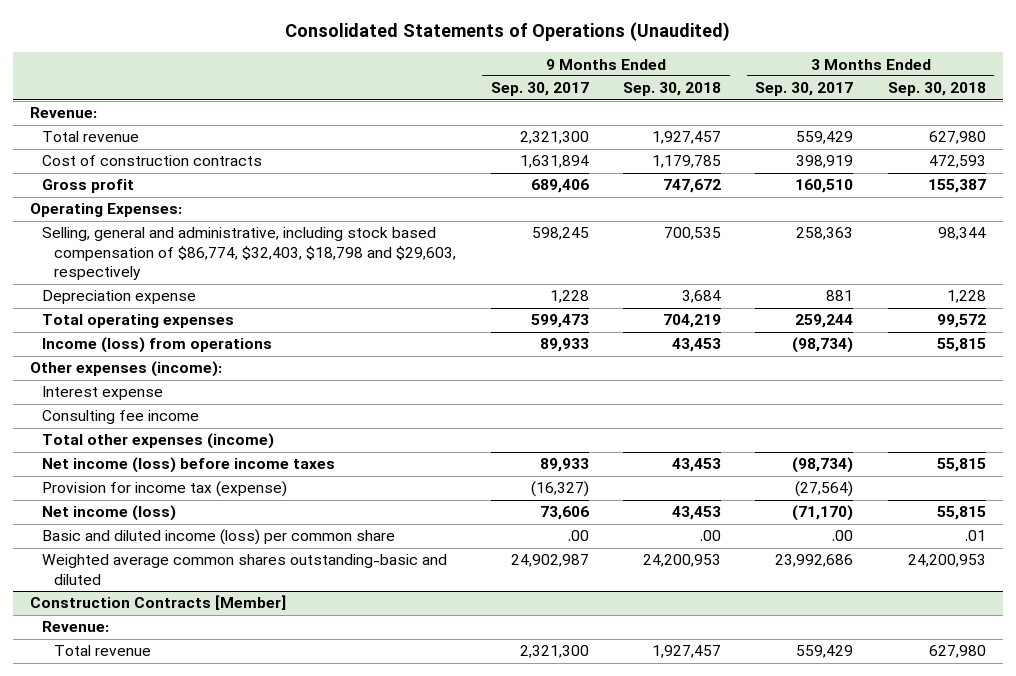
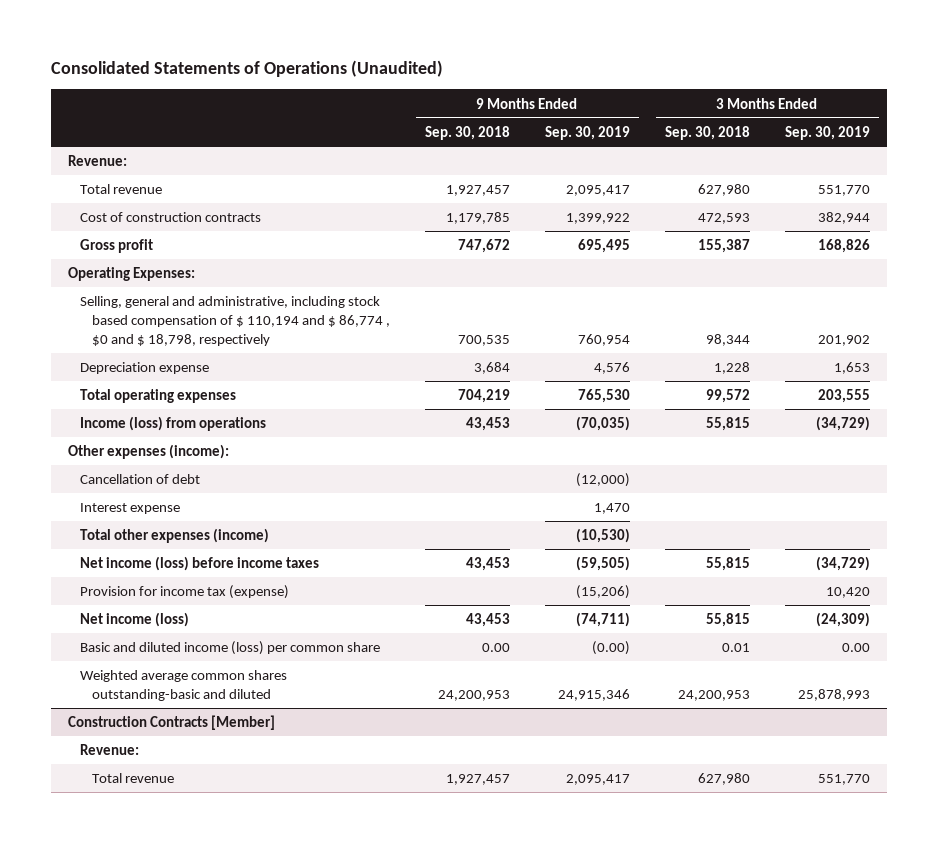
[490,82,589,97] Sep. 30, 2017 -> none
[755,82,854,97] Sep. 30, 2017 -> none
none -> [544,125,630,140] Sep. 30, 2019
none -> [784,125,870,140] Sep. 30, 2019
[42,227,457,281] Selling, general and administrative, including stock based compensation of $86,774, $32,403, $18,798 and $29,603, respectively -> [80,296,390,347] Selling, general and administrative, including stock based compensation of $ 110,194 and $ 86,774 , $0 and $ 18,798, respectively
none -> [80,474,201,485] Cancellation of debt
[42,410,200,425] Consulting fee income -> none
[699,530,721,542] .00 -> [481,643,510,653] 0.00
[964,530,986,542] .01 -> [721,643,750,653] 0.01

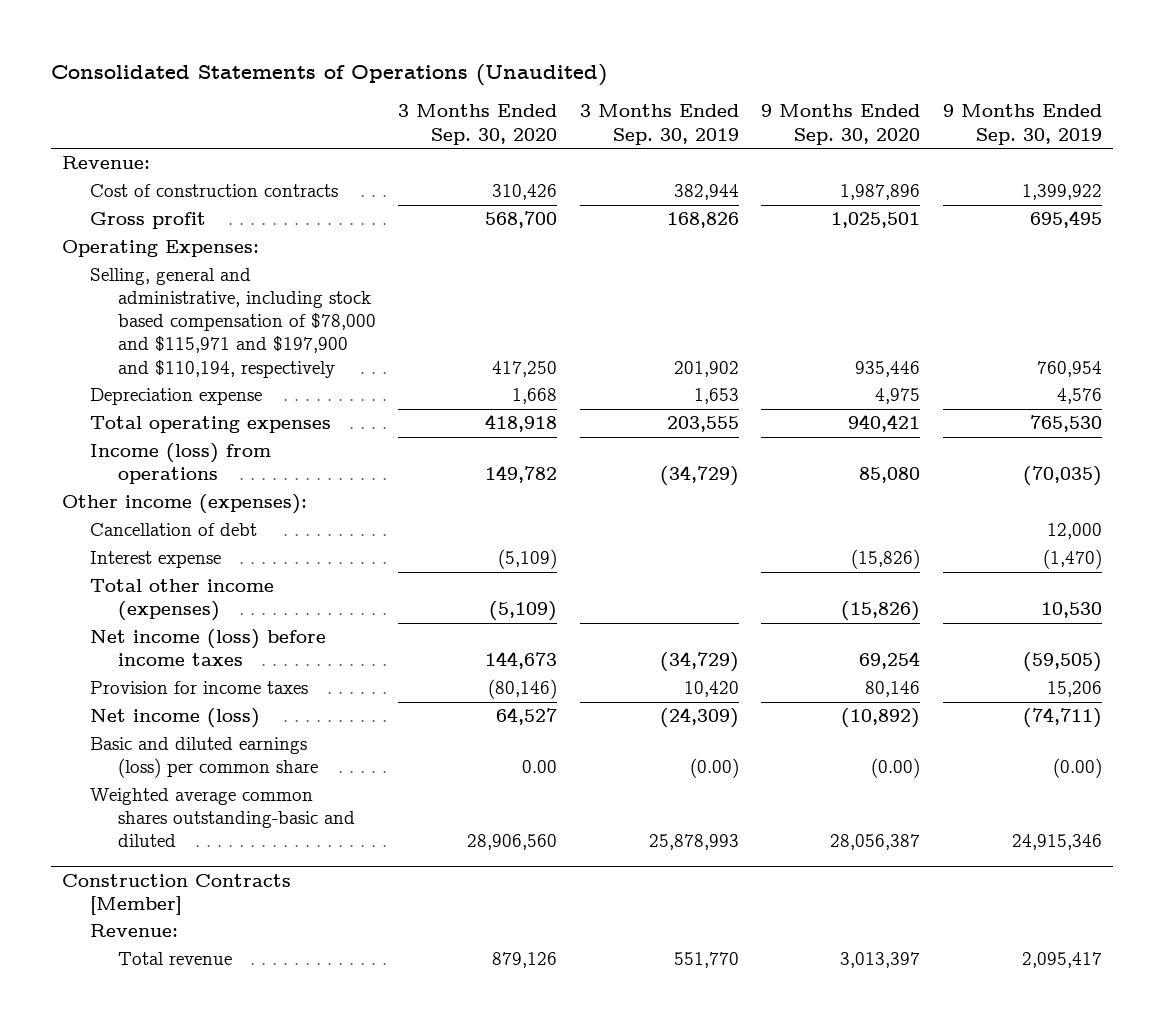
[424,125,510,140] Sep. 30, 2018 -> none
[664,125,750,140] Sep. 30, 2018 -> none
none -> [398,104,558,145] 3 Months Ended Sep. 30, 2020
none -> [761,104,921,145] 9 Months Ended Sep. 30, 2020
[80,184,163,195] Total revenue -> none
[80,296,390,347] Selling, general and administrative, including stock based compensation of $ 110,194 and $ 86,774 , $0 and $ 18,798, respectively -> [89,268,376,378] Selling, general and administrative, including stock based compensation of $78,000 and $115,971 and $197,900 and $110,194, respectively
[68,444,230,460] Other expenses (income): -> [61,494,307,515] Other income (expenses):
[575,473,630,488] (12,000) -> [1046,523,1102,540] 12,000
[593,503,630,515] 1,470 -> [1042,549,1102,570] (1,470)
[80,528,270,544] Total other expenses (income) -> [89,579,274,622] Total other income (expenses)
[575,528,630,544] (10,530) -> [1040,602,1102,619] 10,530
[80,585,290,600] Provision for income tax (expense) -> [89,681,308,695] Provision for income taxes
[575,585,630,600] (15,206) -> [1046,681,1102,698] 15,206
[80,641,381,656] Basic and diluted income (loss) per common share -> [89,737,318,779] Basic and diluted earnings (loss) per common share
[841,643,870,653] 0.00 -> [689,758,739,779] (0.00)

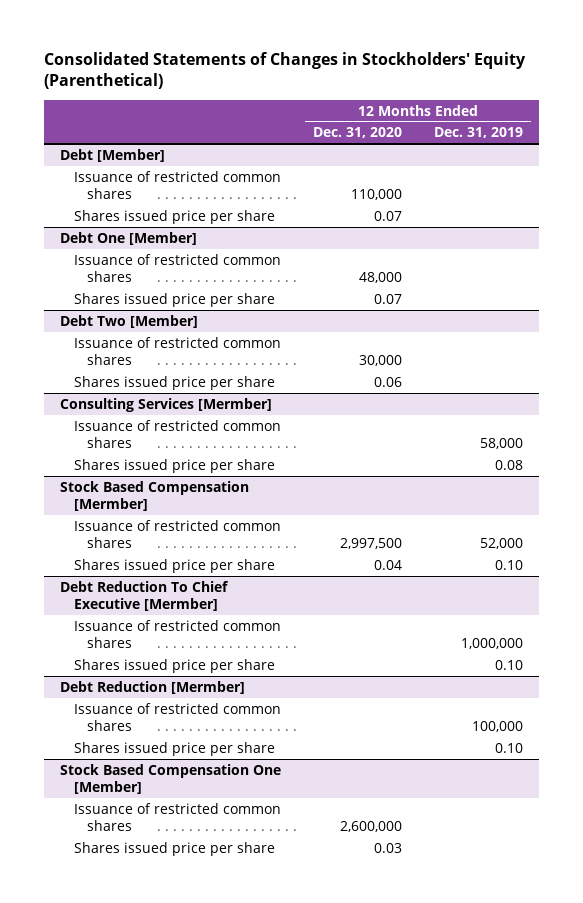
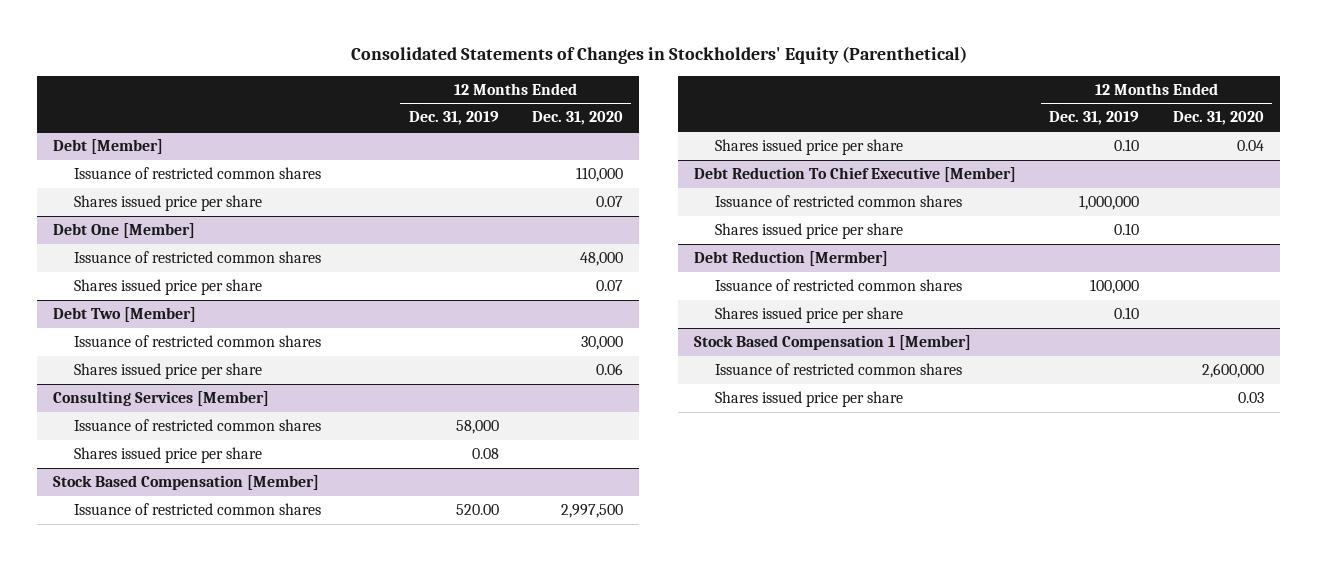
[60,397,273,412] Consulting Services [Mermber] -> [53,391,270,407] Consulting Services [Member]
[60,480,250,511] Stock Based Compensation [Mermber] -> [53,475,320,491] Stock Based Compensation [Member]
[479,537,523,549] 52,000 -> [455,504,499,516] 520.00
[60,580,230,611] Debt Reduction To Chief Executive [Mermber] -> [694,167,1017,183] Debt Reduction To Chief Executive [Member]
[60,763,282,794] Stock Based Compensation One [Member] -> [694,335,972,351] Stock Based Compensation 1 [Member]

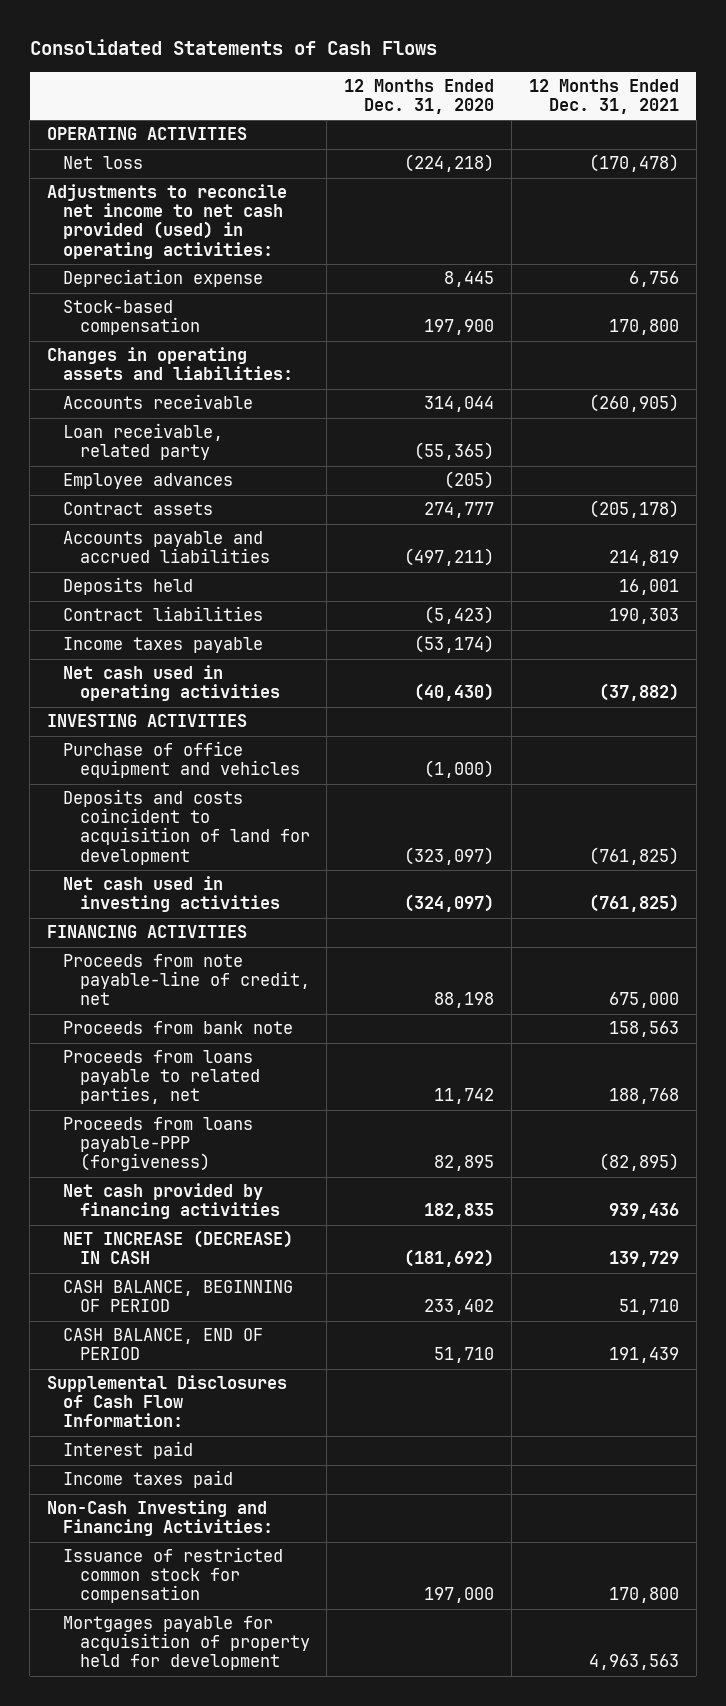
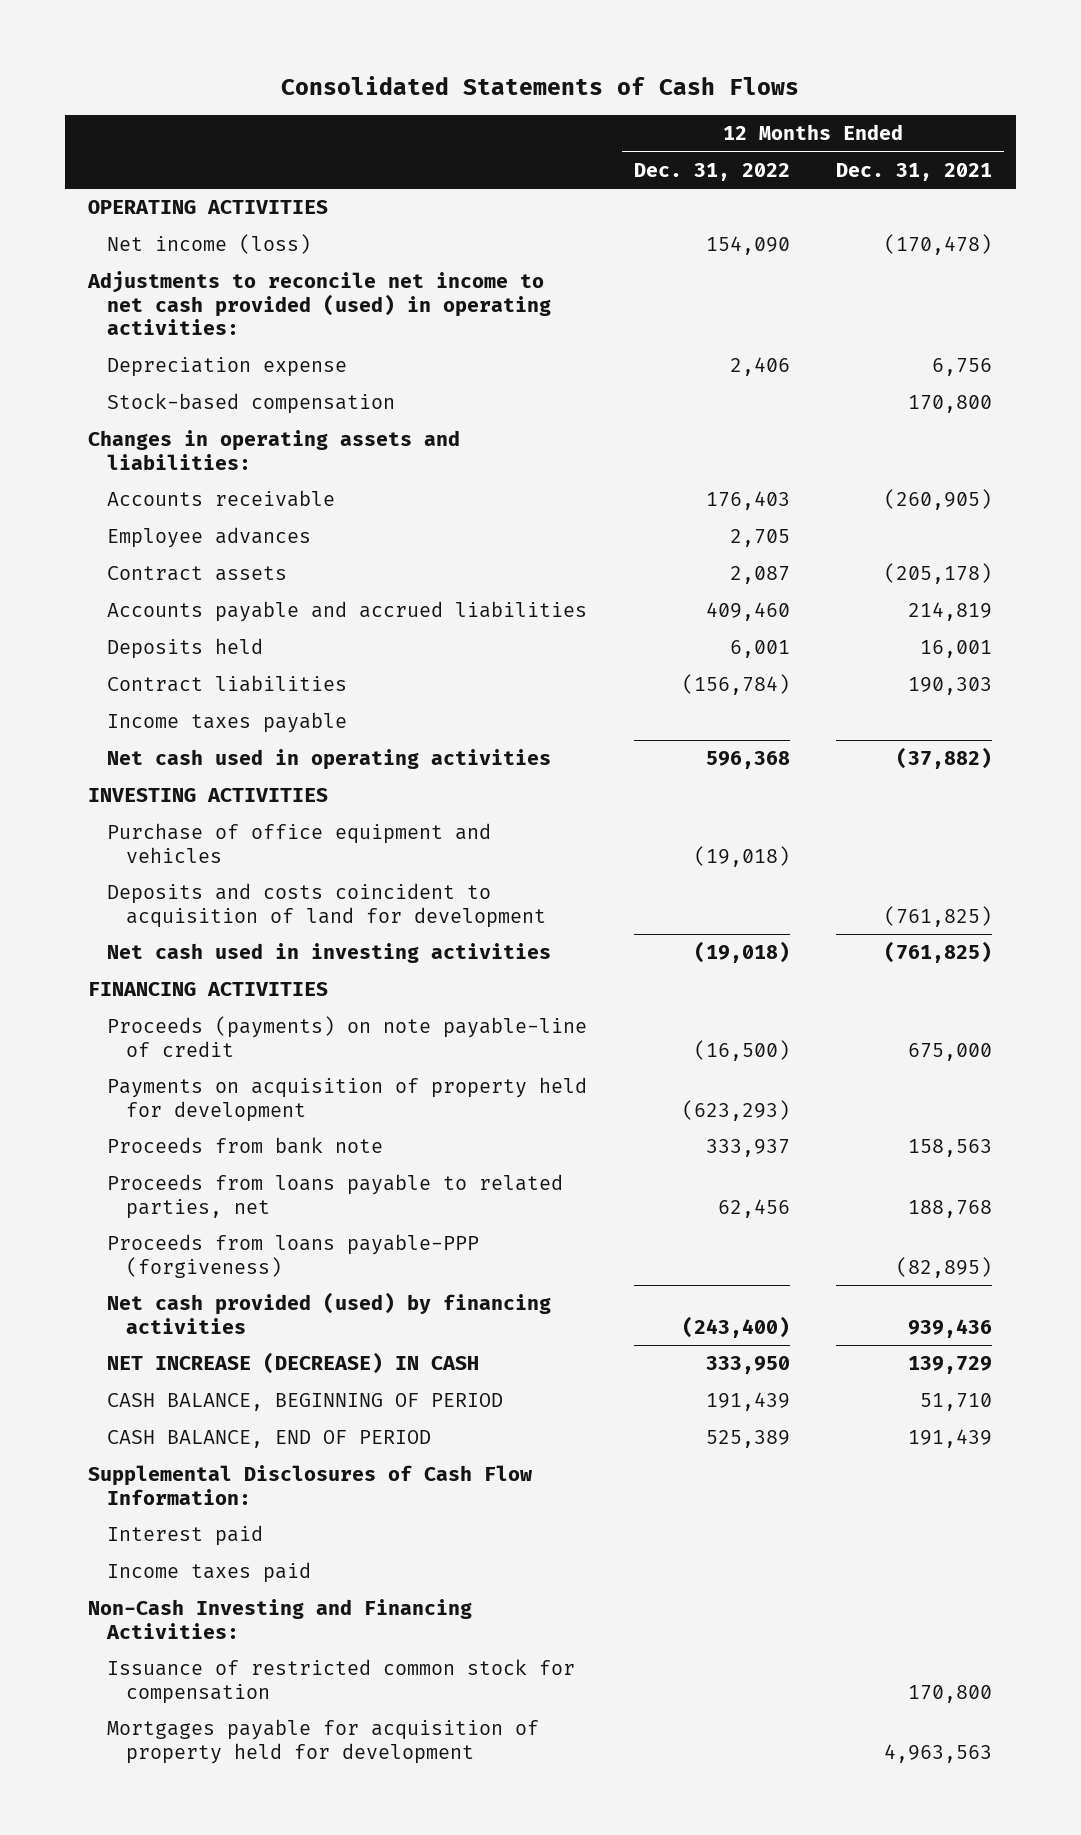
[344,79,495,115] 12 Months Ended Dec. 31, 2020 -> none
none -> [633,162,790,181] Dec. 31, 2022
[63,156,144,170] Net loss -> [107,234,312,255] Net income (loss)
[63,423,224,461] Loan receivable, related party -> none
[63,954,310,1006] Proceeds from note payable-line of credit, net -> [107,1016,588,1057] Proceeds (payments) on note payable-line of credit
none -> [107,1077,588,1122] Payments on acquisition of property held for development
[63,1183,280,1220] Net cash provided by financing activities -> [107,1292,552,1334] Net cash provided (used) by financing activities

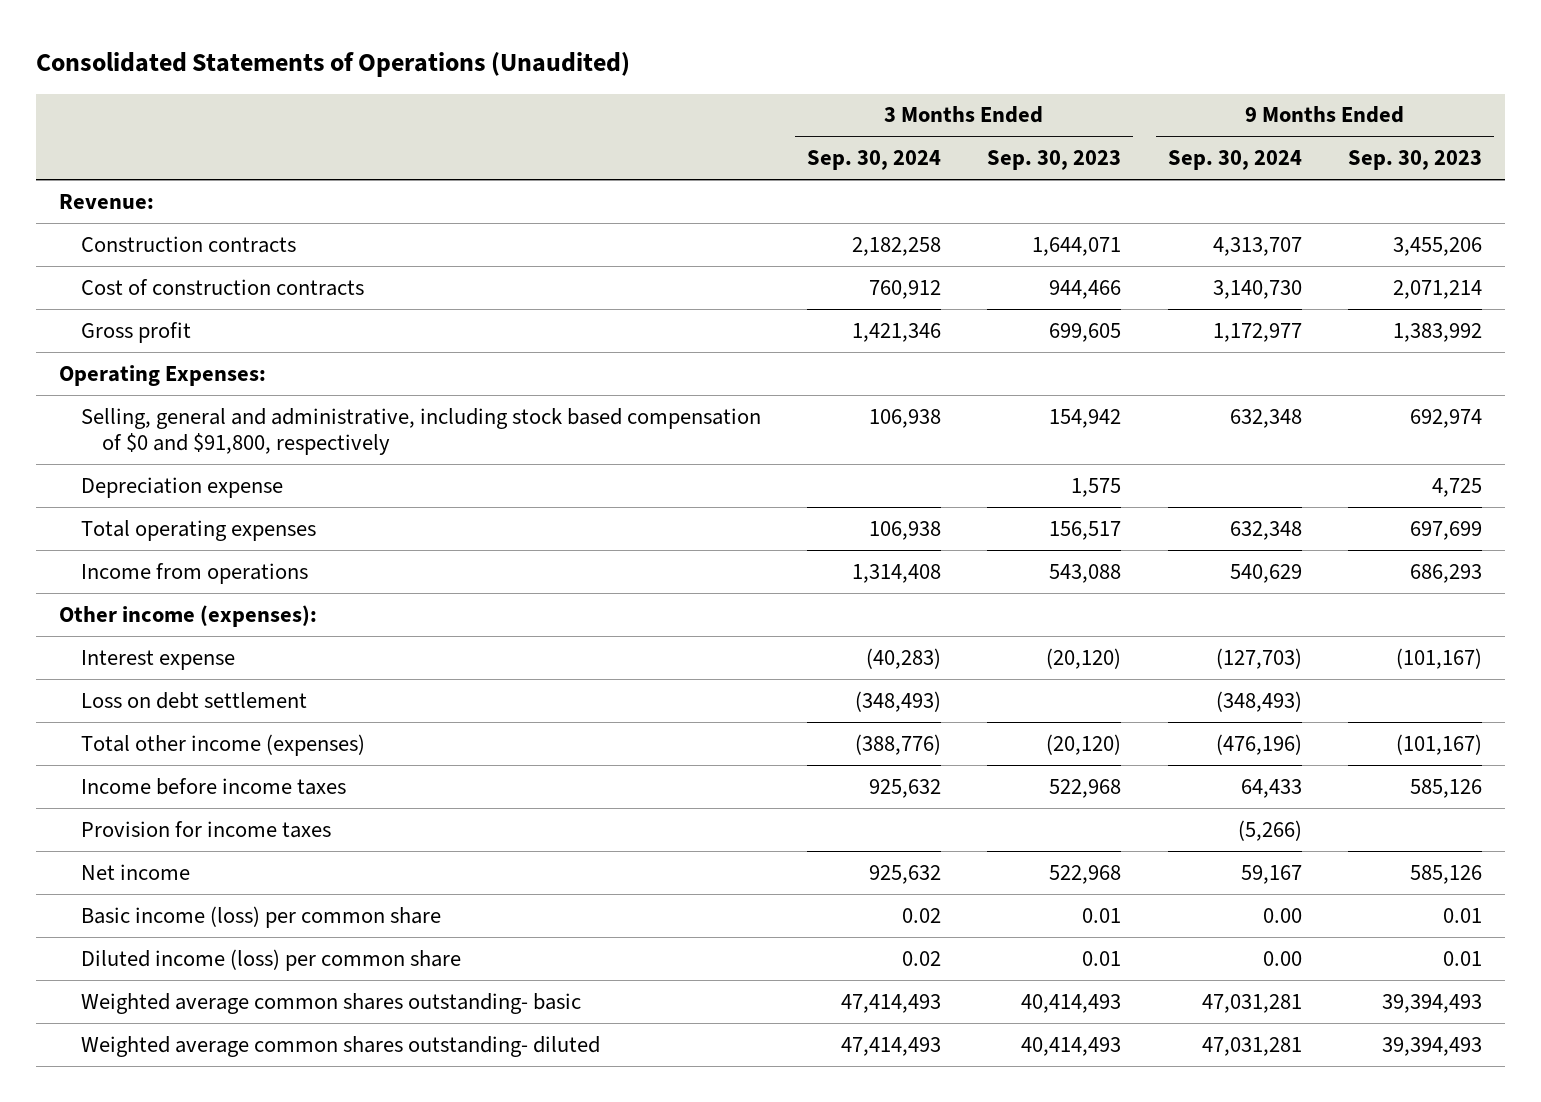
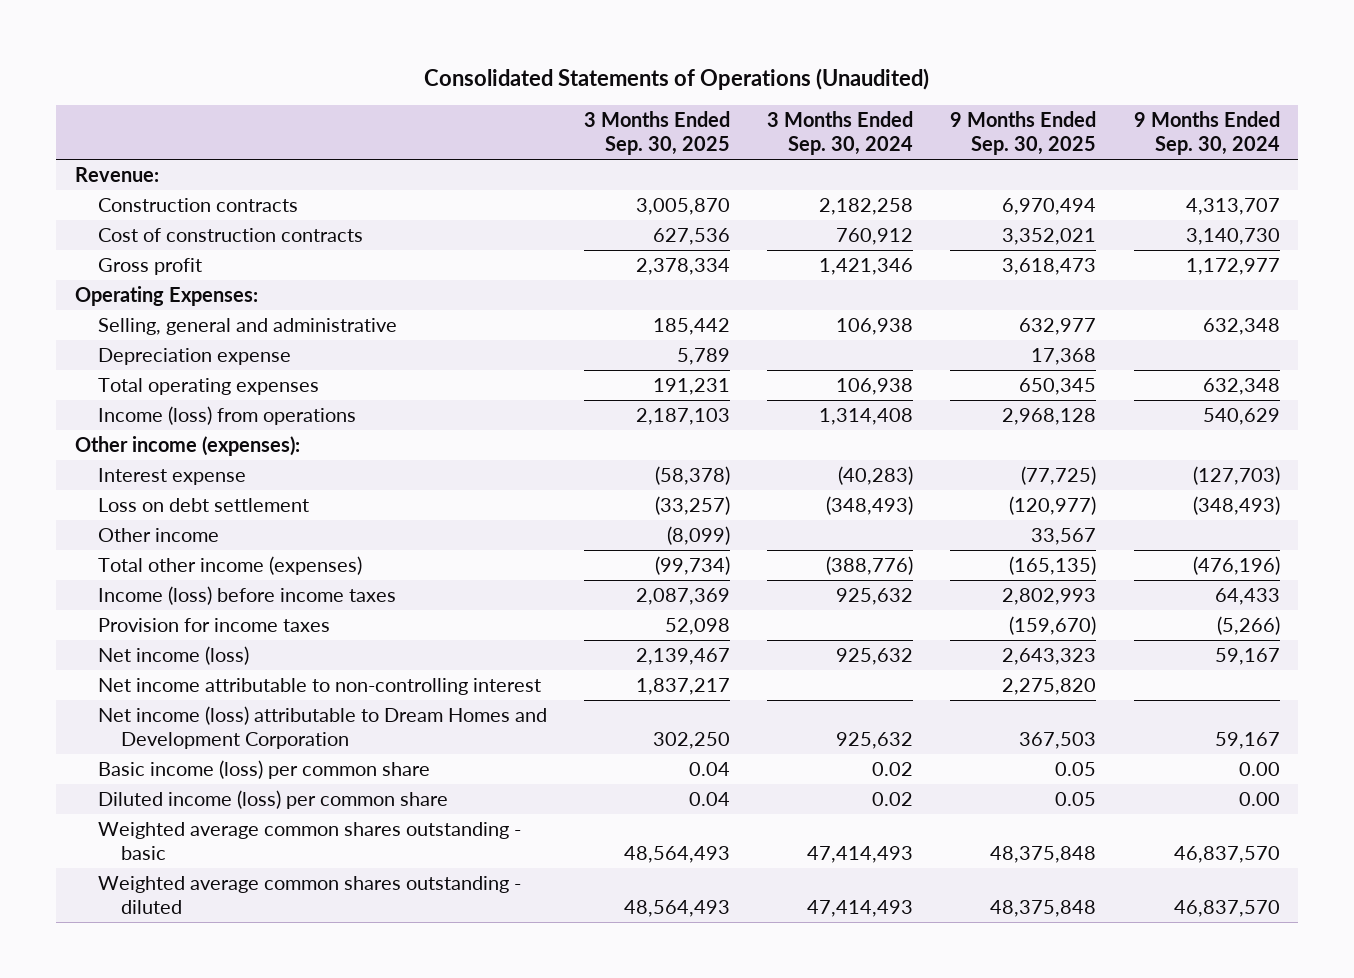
[987,150,1122,171] Sep. 30, 2023 -> none
[1347,150,1482,171] Sep. 30, 2023 -> none
none -> [584,111,731,156] 3 Months Ended Sep. 30, 2025
none -> [950,111,1097,156] 9 Months Ended Sep. 30, 2025
[80,407,761,455] Selling, general and administrative, including stock based compensation of $0 and $91,800, respectively -> [97,317,397,335] Selling, general and administrative
[80,562,308,584] Income from operations -> [97,405,356,425] Income (loss) from operations
none -> [97,527,219,542] Other income
[80,777,346,795] Income before income taxes -> [97,585,396,605] Income (loss) before income taxes
none -> [97,645,249,665] Net income (loss)
none -> [97,677,541,695] Net income attributable to non-controlling interest
[80,863,190,880] Net income -> [97,705,547,749] Net income (loss) attributable to Dream Homes and Development Corporation
[80,992,581,1014] Weighted average common shares outstanding- basic -> [97,821,521,860] Weighted average common shares outstanding - basic
[1201,993,1302,1013] 47,031,281 -> [1173,845,1280,863] 46,837,570
[80,1035,600,1057] Weighted average common shares outstanding- diluted -> [97,875,521,914] Weighted average common shares outstanding - diluted
[1201,1036,1302,1056] 47,031,281 -> [1173,899,1280,917] 46,837,570

